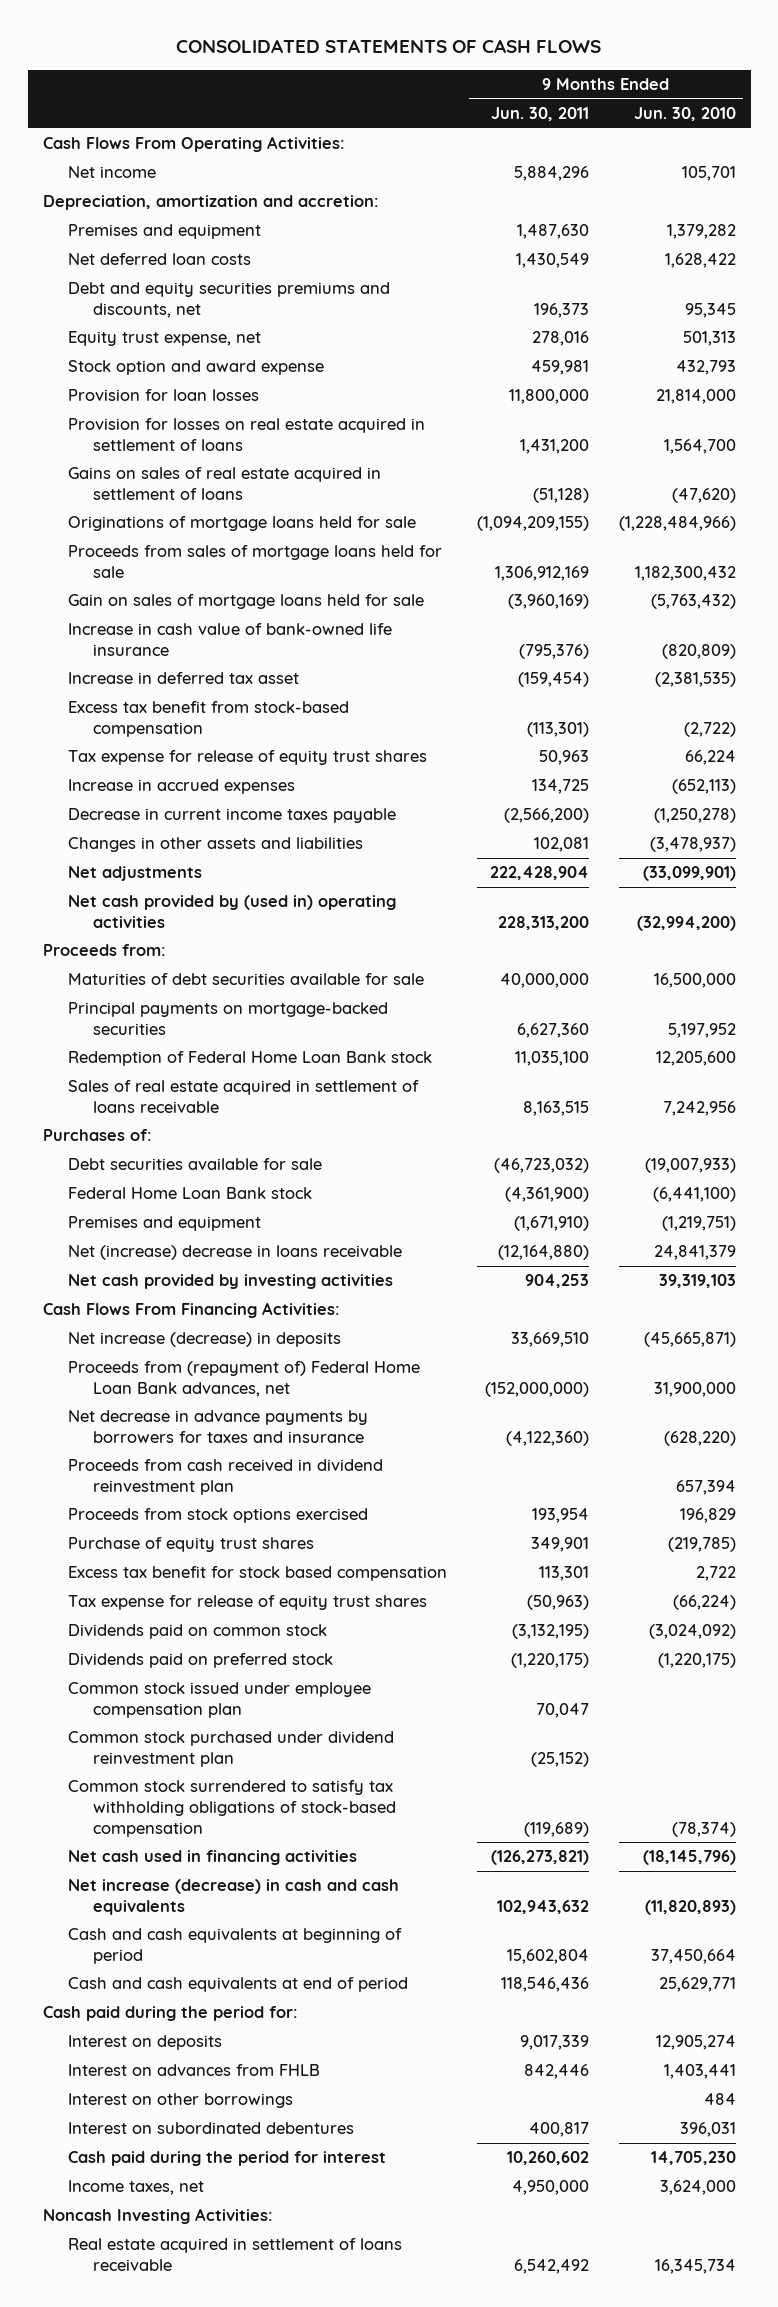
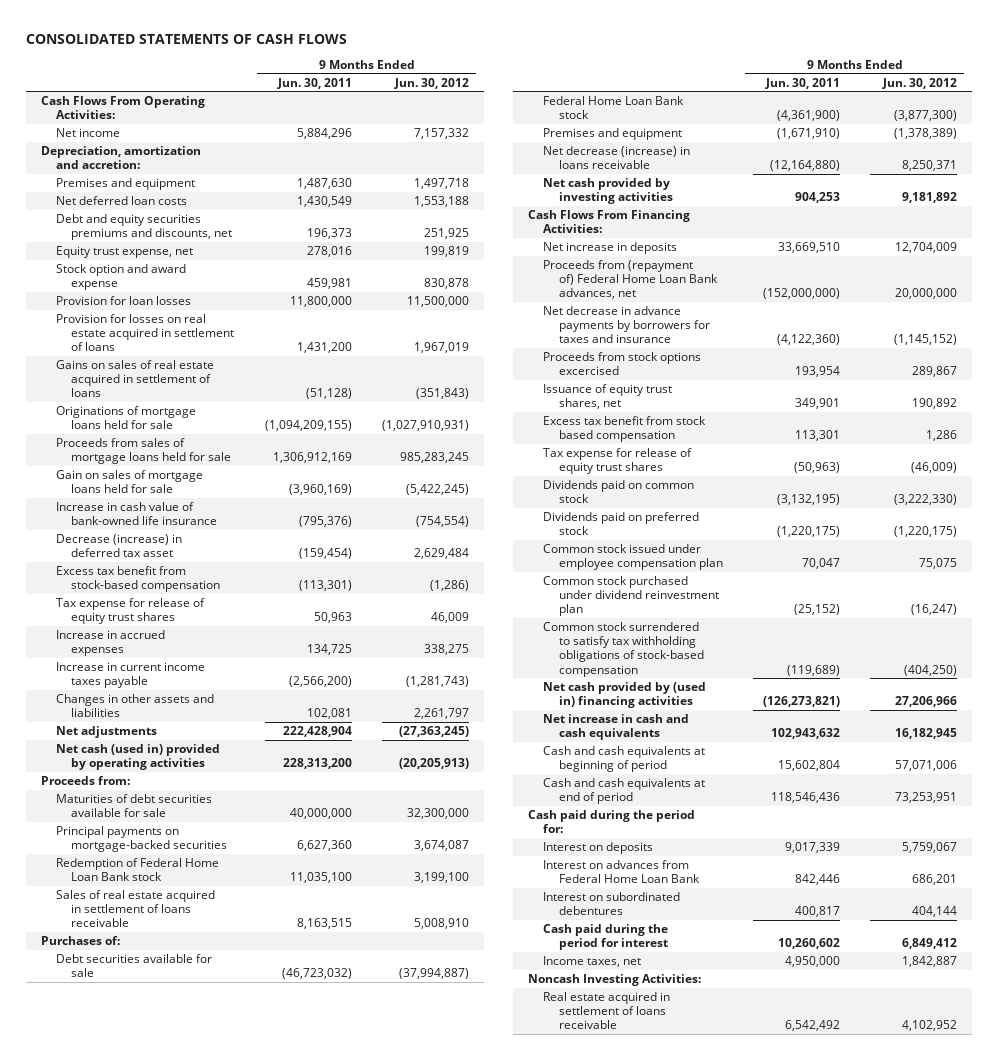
[633,107,736,122] Jun. 30, 2010 -> none
none -> [393,77,469,89] Jun. 30, 2012
[67,672,299,685] Increase in deferred tax asset -> [55,534,182,558] Decrease (increase) in deferred tax asset
[67,808,396,824] Decrease in current income taxes payable -> [55,662,205,689] Increase in current income taxes payable
[67,895,396,928] Net cash provided by (used in) operating activities -> [55,744,220,771] Net cash (used in) provided by operating activities
[67,1245,402,1261] Net (increase) decrease in loans receivable -> [543,146,691,170] Net decrease (increase) in loans receivable
[67,1332,341,1348] Net increase (decrease) in deposits -> [543,242,678,255] Net increase in deposits
[67,1459,383,1495] Proceeds from cash received in dividend reinvestment plan -> none
[67,1508,368,1524] Proceeds from stock options exercised -> [543,352,702,376] Proceeds from stock options excercised
[67,1537,314,1553] Purchase of equity trust shares -> [543,384,673,410] Issuance of equity trust shares, net
[67,1566,447,1582] Excess tax benefit for stock based compensation -> [543,416,707,443] Excess tax benefit from stock based compensation
[67,1850,357,1866] Net cash used in financing activities -> [543,682,707,709] Net cash provided by (used in) financing activities
[67,1879,399,1915] Net increase (decrease) in cash and cash equivalents -> [543,714,690,741] Net increase in cash and cash equivalents
[67,2093,293,2109] Interest on other borrowings -> none
[67,2064,320,2077] Interest on advances from FHLB -> [543,860,700,884] Interest on advances from Federal Home Loan Bank

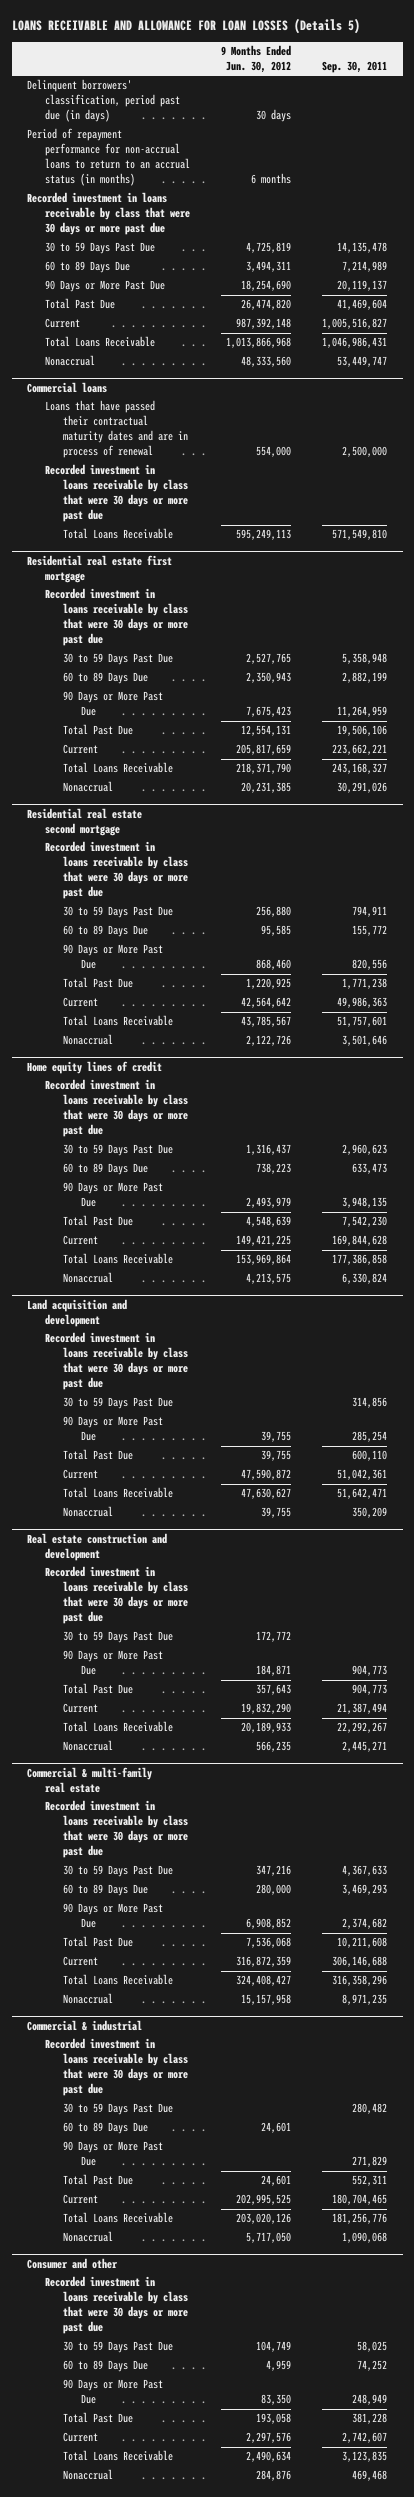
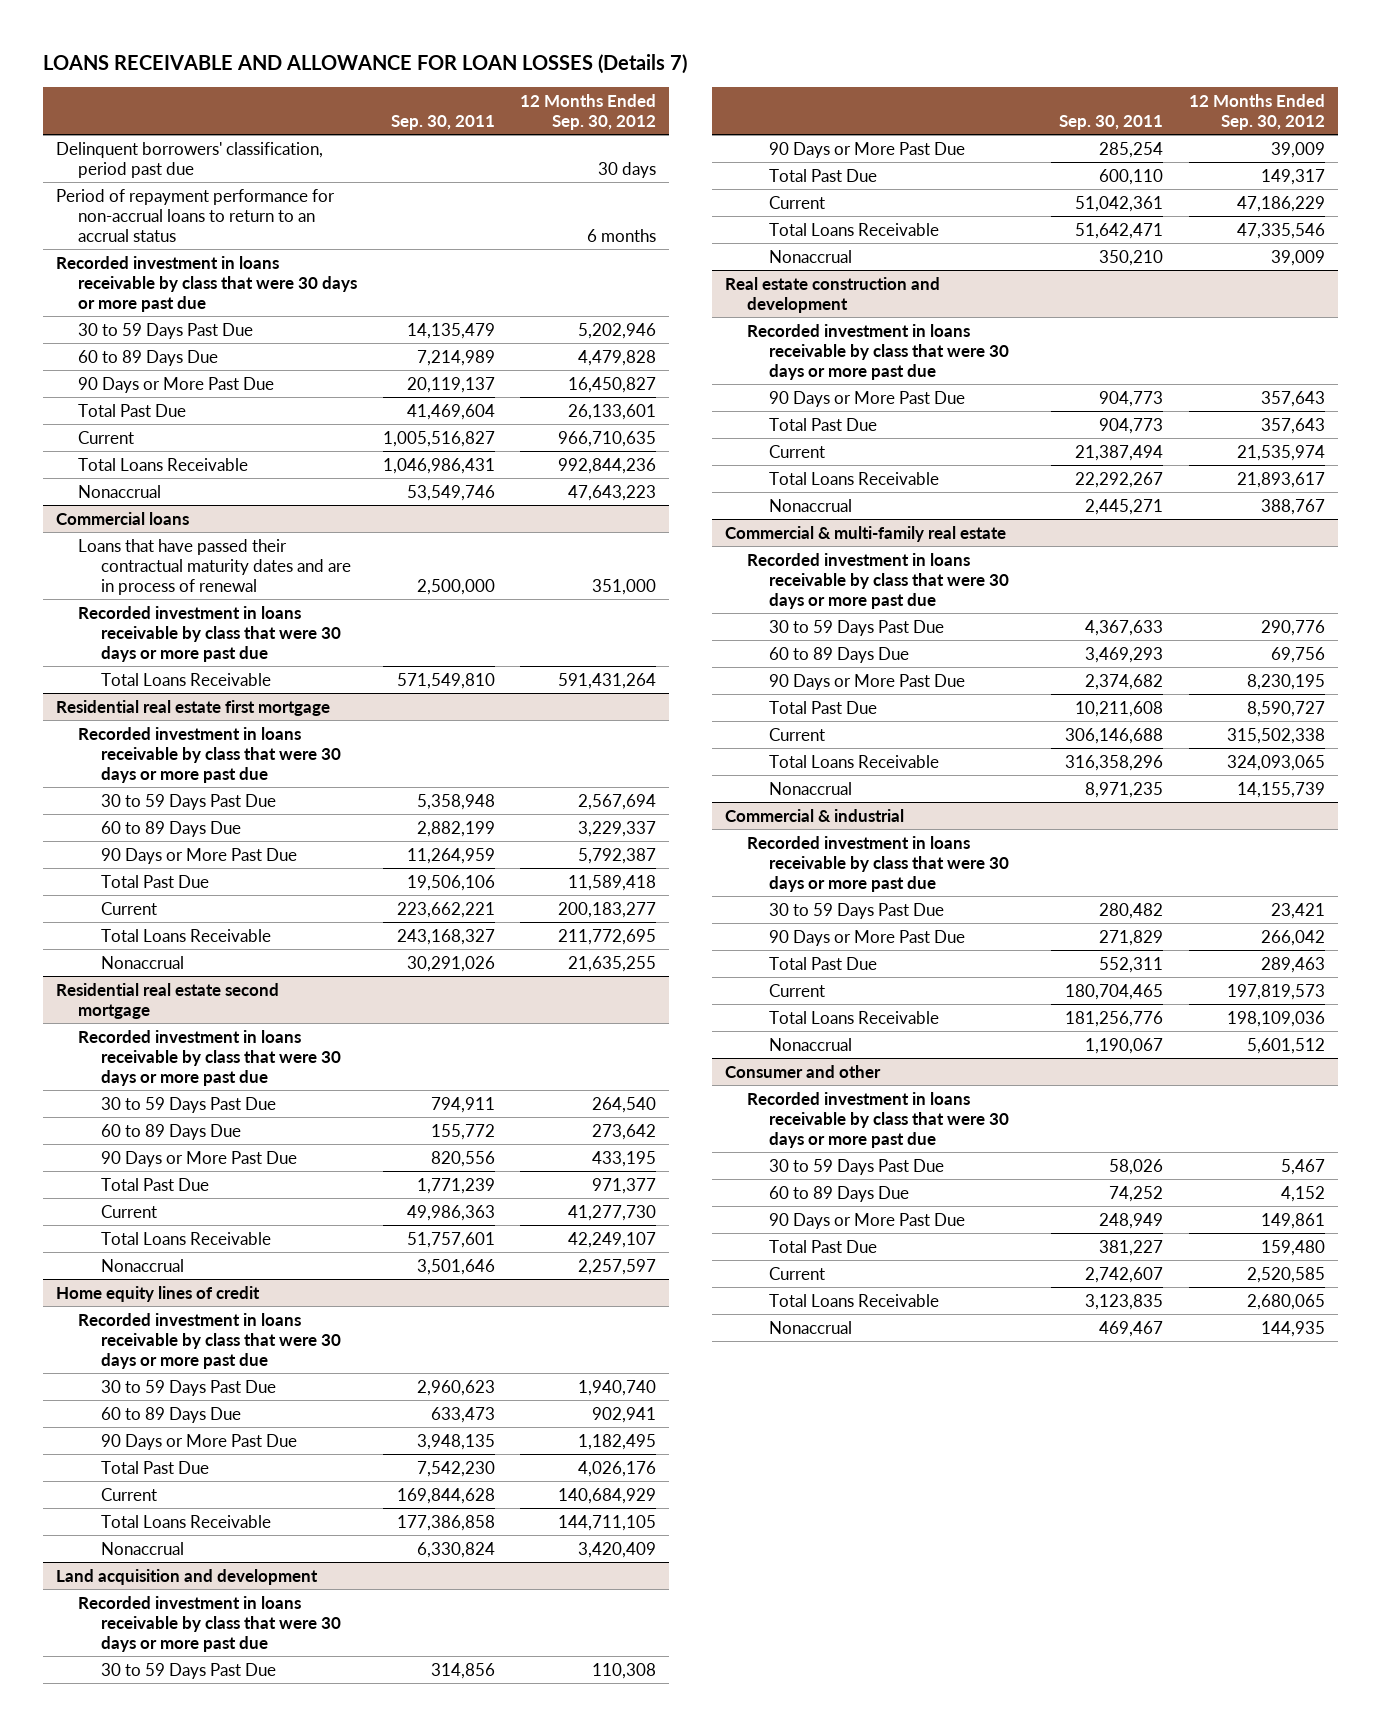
[11,18,360,35] LOANS RECEIVABLE AND ALLOWANCE FOR LOAN LOSSES (Details 5) -> [43,53,688,74] LOANS RECEIVABLE AND ALLOWANCE FOR LOAN LOSSES (Details 7)
[221,45,292,74] 9 Months Ended Jun. 30, 2012 -> none
none -> [520,93,657,130] 12 Months Ended Sep. 30, 2012
[27,79,181,123] Delinquent borrowers' classification, period past due (in days) -> [55,141,323,178] Delinquent borrowers' classification, period past due
[27,128,191,187] Period of repayment performance for non-accrual loans to return to an accrual status (in months) -> [55,188,335,242] Period of repayment performance for non-accrual loans to return to an accrual status
[337,242,388,254] 14,135,478 -> [406,322,495,339] 14,135,479
[337,356,388,368] 53,449,747 -> [406,484,495,501] 53,549,746
[342,978,388,990] 1,771,238 -> [416,1177,495,1194] 1,771,239
[352,1507,388,1519] 350,209 -> [1099,249,1164,266] 350,210
[63,1631,174,1644] 30 to 59 Days Past Due -> none
[63,2122,149,2135] 60 to 89 Days Due -> none
[342,2232,388,2244] 1,090,068 -> [1085,1037,1164,1054] 1,190,067
[357,2341,388,2353] 58,025 -> [1109,1158,1164,1175] 58,026
[352,2413,388,2425] 381,228 -> [1099,1239,1164,1256] 381,227
[352,2470,388,2482] 469,468 -> [1099,1320,1164,1337] 469,467

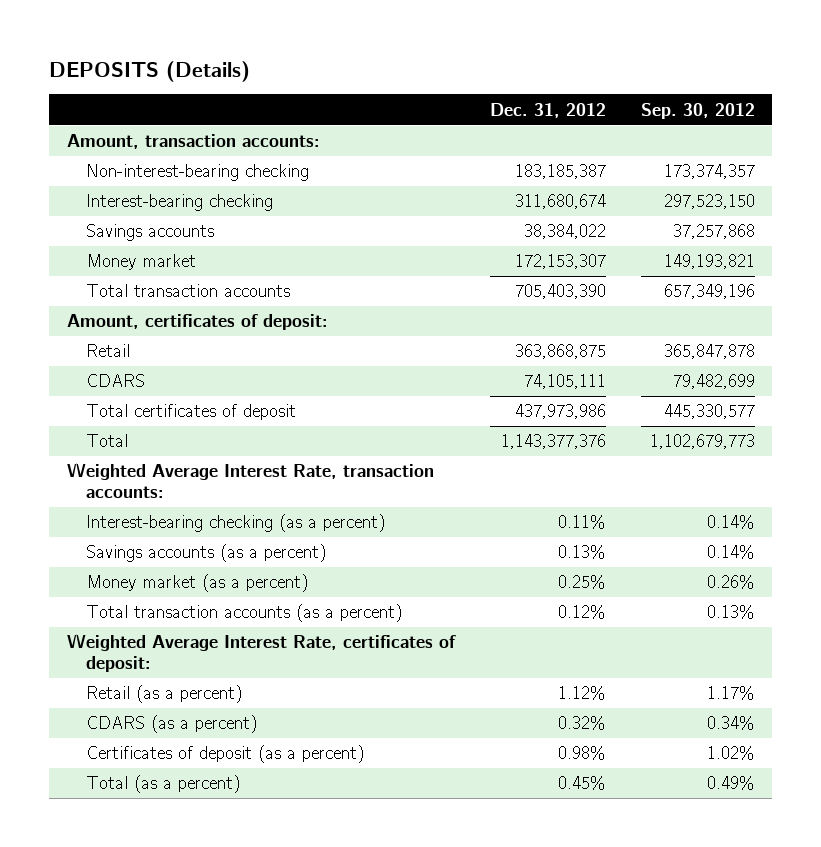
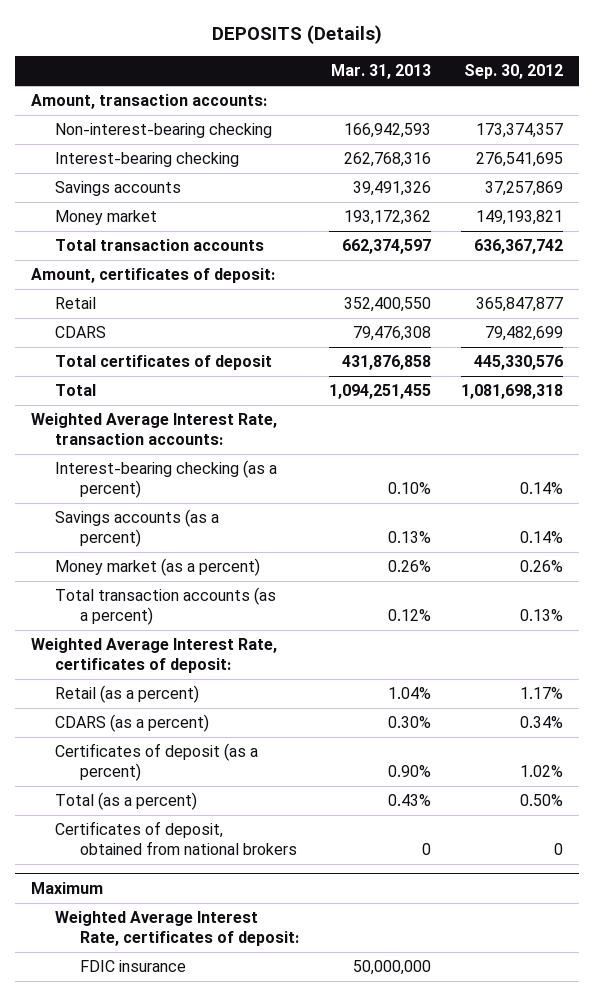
[489,102,606,118] Dec. 31, 2012 -> none
none -> [331,64,432,80] Mar. 31, 2013
[663,194,755,210] 297,523,150 -> [476,152,564,168] 276,541,695
[672,224,755,240] 37,257,868 -> [485,181,564,197] 37,257,869
[663,284,755,300] 657,349,196 -> [474,239,564,255] 636,367,742
[663,344,755,360] 365,847,878 -> [476,297,564,313] 365,847,877
[663,404,755,420] 445,330,577 -> [474,355,564,371] 445,330,576
[649,434,755,450] 1,102,679,773 -> [461,384,564,400] 1,081,698,318
[706,776,755,791] 0.49% -> [520,794,564,807] 0.50%
none -> [55,821,297,856] Certificates of deposit, obtained from national brokers
none -> [30,882,103,895] Maximum
none -> [55,911,299,947] Weighted Average Interest Rate, certificates of deposit:
none -> [79,960,186,973] FDIC insurance

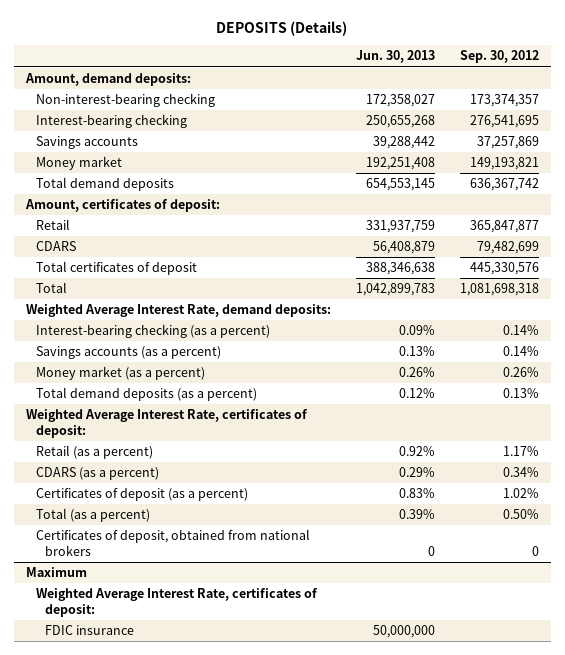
[331,64,432,80] Mar. 31, 2013 -> none
none -> [355,50,435,64] Jun. 30, 2013
[30,94,267,110] Amount, transaction accounts: -> [25,73,192,87] Amount, demand deposits:
[55,239,265,252] Total transaction accounts -> [35,177,174,192] Total demand deposits
[30,413,277,446] Weighted Average Interest Rate, transaction accounts: -> [26,304,332,318] Weighted Average Interest Rate, demand deposits:
[55,587,277,626] Total transaction accounts (as a percent) -> [35,387,257,402] Total demand deposits (as a percent)

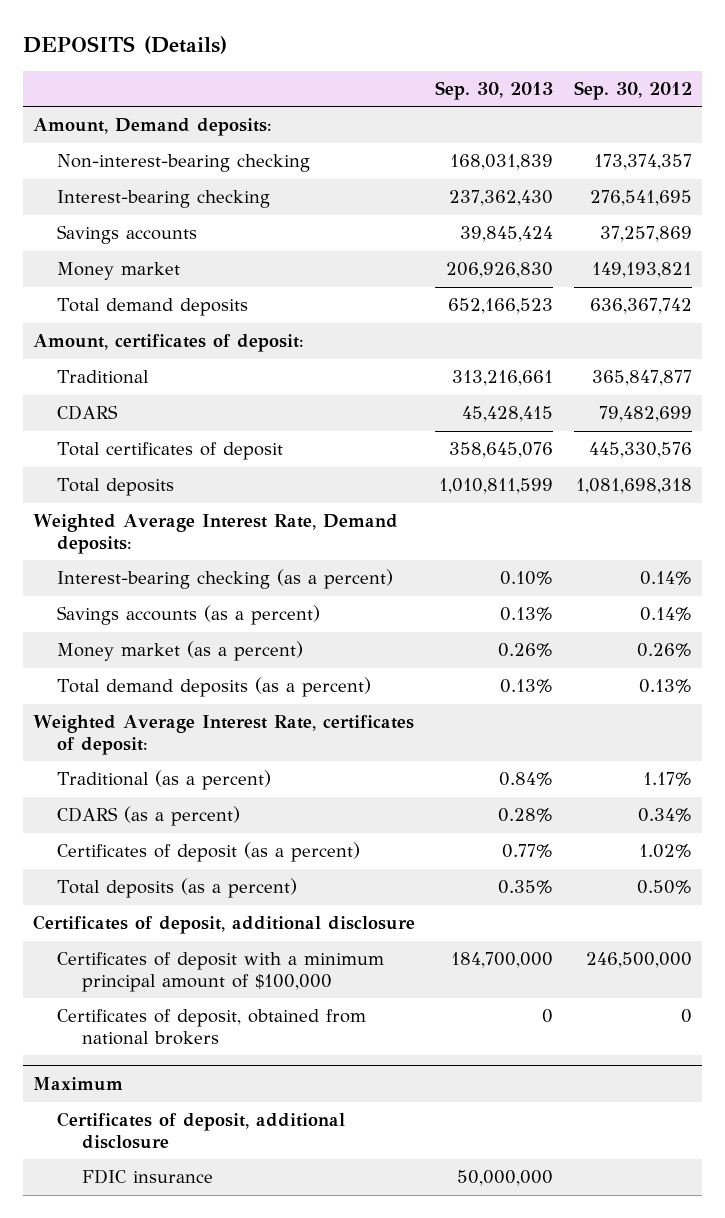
[355,50,435,64] Jun. 30, 2013 -> none
none -> [435,80,554,100] Sep. 30, 2013
[25,73,192,87] Amount, demand deposits: -> [33,118,273,137] Amount, Demand deposits:
[35,219,70,231] Retail -> [57,370,150,385] Traditional
[35,282,67,294] Total -> [57,478,175,497] Total deposits
[26,304,332,318] Weighted Average Interest Rate, demand deposits: -> [33,514,399,554] Weighted Average Interest Rate, Demand deposits:
[35,445,153,460] Retail (as a percent) -> [57,770,272,791] Traditional (as a percent)
[35,508,150,523] Total (as a percent) -> [57,878,298,899] Total deposits (as a percent)
none -> [33,915,416,935] Certificates of deposit, additional disclosure
none -> [57,952,385,992] Certificates of deposit with a minimum principal amount of $100,000
[35,588,318,617] Weighted Average Interest Rate, certificates of deposit: -> none
none -> [57,1112,346,1149] Certificates of deposit, additional disclosure

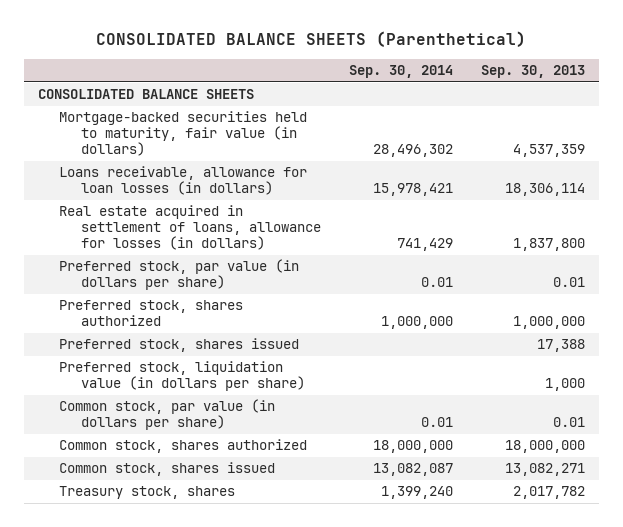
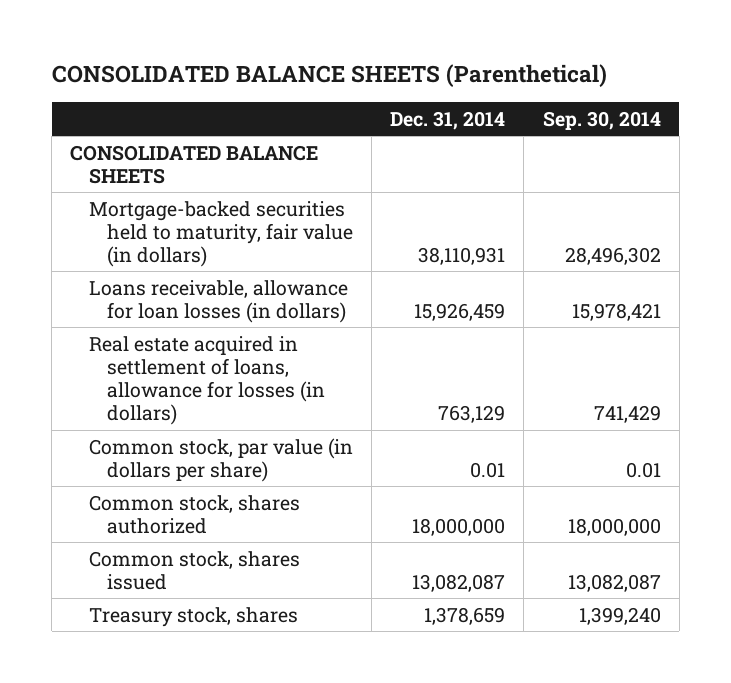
[480,65,585,79] Sep. 30, 2013 -> none
none -> [390,110,506,130] Dec. 31, 2014
[59,259,300,291] Preferred stock, par value (in dollars per share) -> none
[59,300,244,327] Preferred stock, shares authorized -> none
[59,338,300,353] Preferred stock, shares issued -> none
[59,361,306,392] Preferred stock, liquidation value (in dollars per share) -> none

